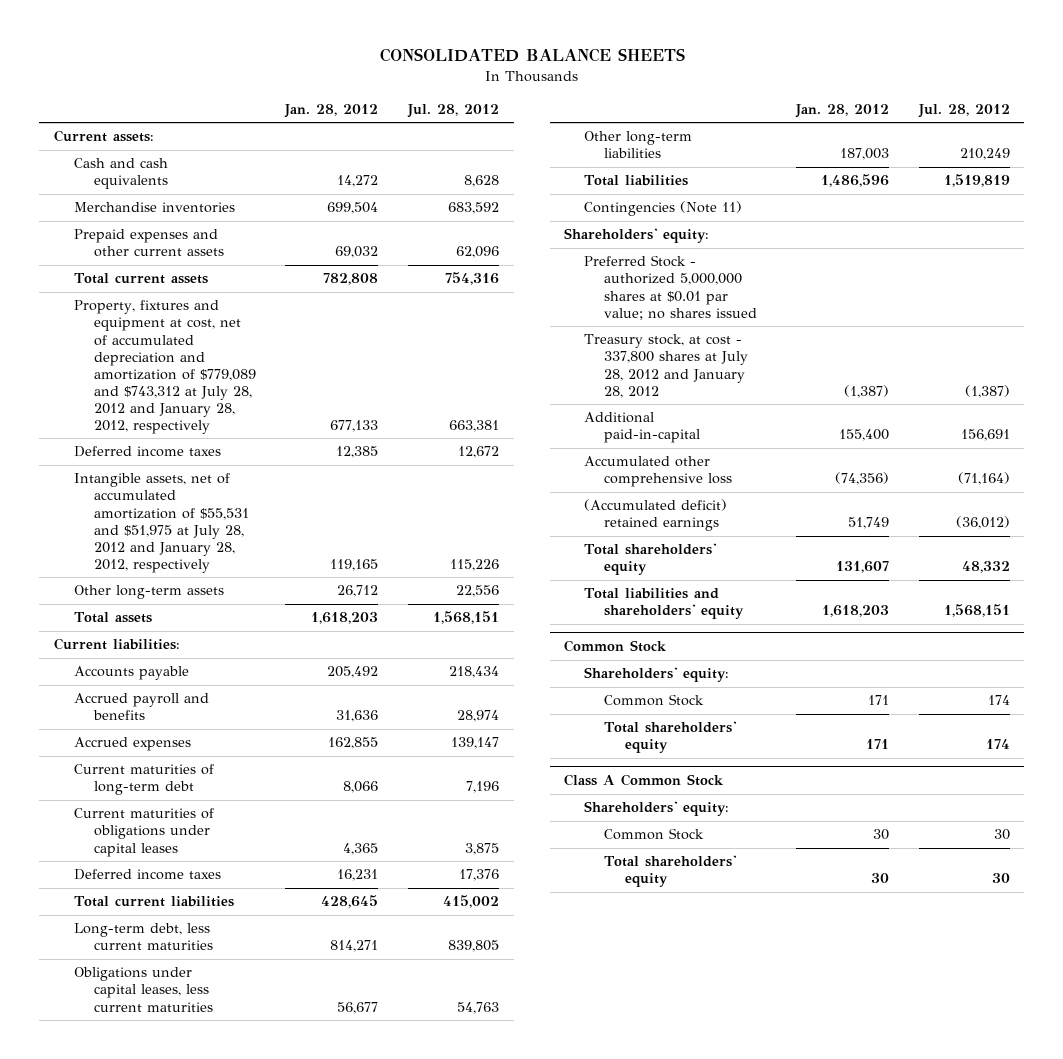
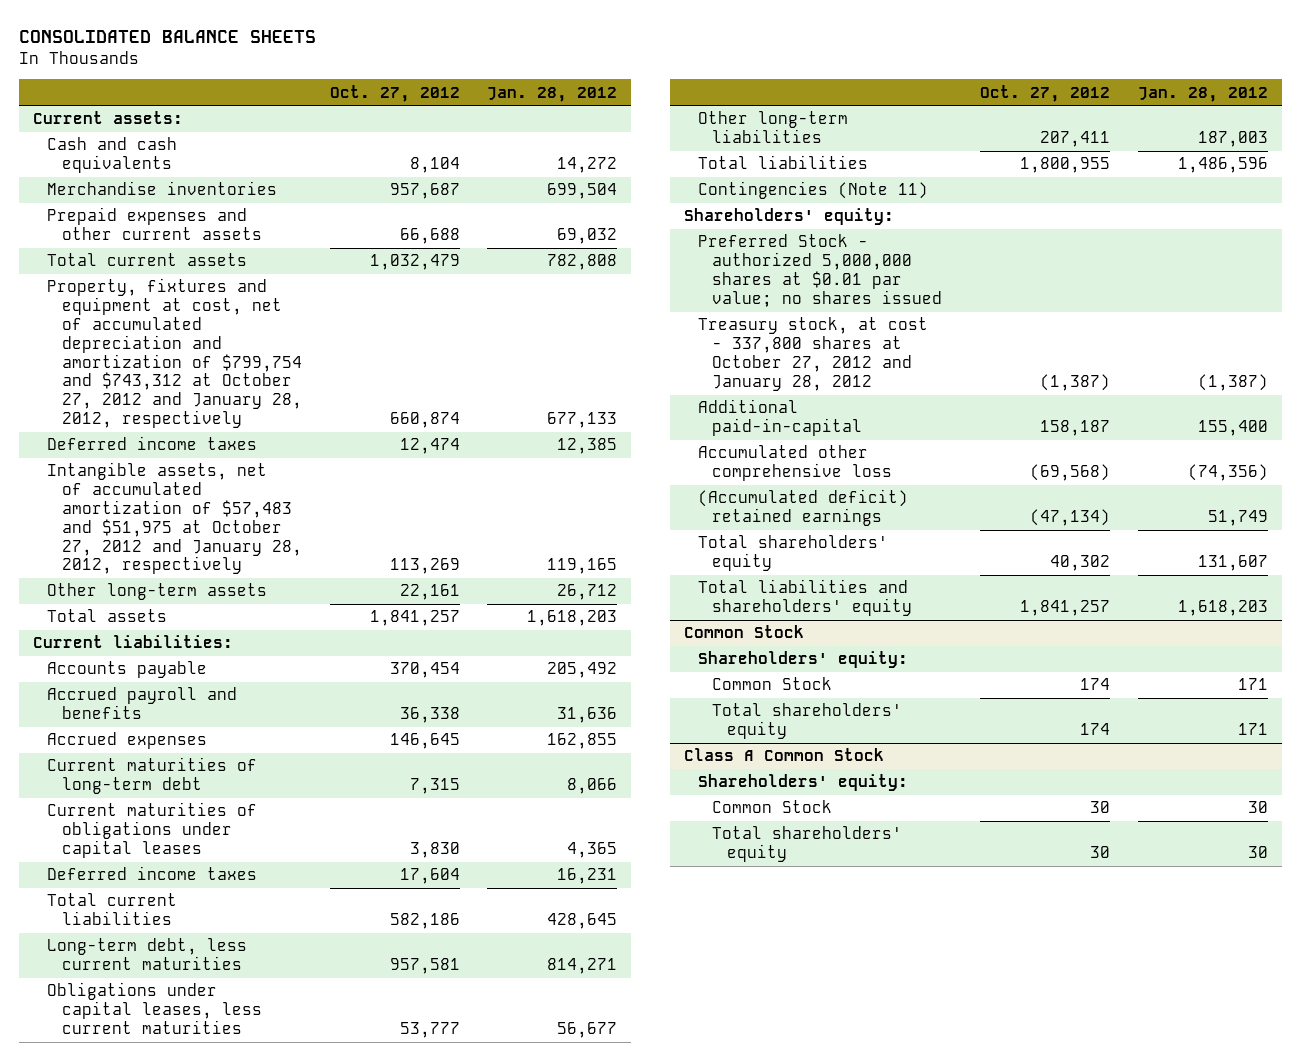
[406,103,499,118] Jul. 28, 2012 -> none
none -> [329,84,460,102] Oct. 27, 2012
[73,300,256,434] Property, fixtures and equipment at cost, net of accumulated depreciation and amortization of $779,089 and $743,312 at July 28, 2012 and January 28, 2012, respectively -> [47,278,302,428] Property, fixtures and equipment at cost, net of accumulated depreciation and amortization of $799,754 and $743,312 at October 27, 2012 and January 28, 2012, respectively
[73,473,249,573] Intangible assets, net of accumulated amortization of $55,531 and $51,975 at July 28, 2012 and January 28, 2012, respectively -> [47,462,302,575] Intangible assets, net of accumulated amortization of $57,483 and $51,975 at October 27, 2012 and January 28, 2012, respectively
[584,334,749,398] Treasury stock, at cost - 337,800 shares at July 28, 2012 and January 28, 2012 -> [697,317,928,391] Treasury stock, at cost - 337,800 shares at October 27, 2012 and January 28, 2012

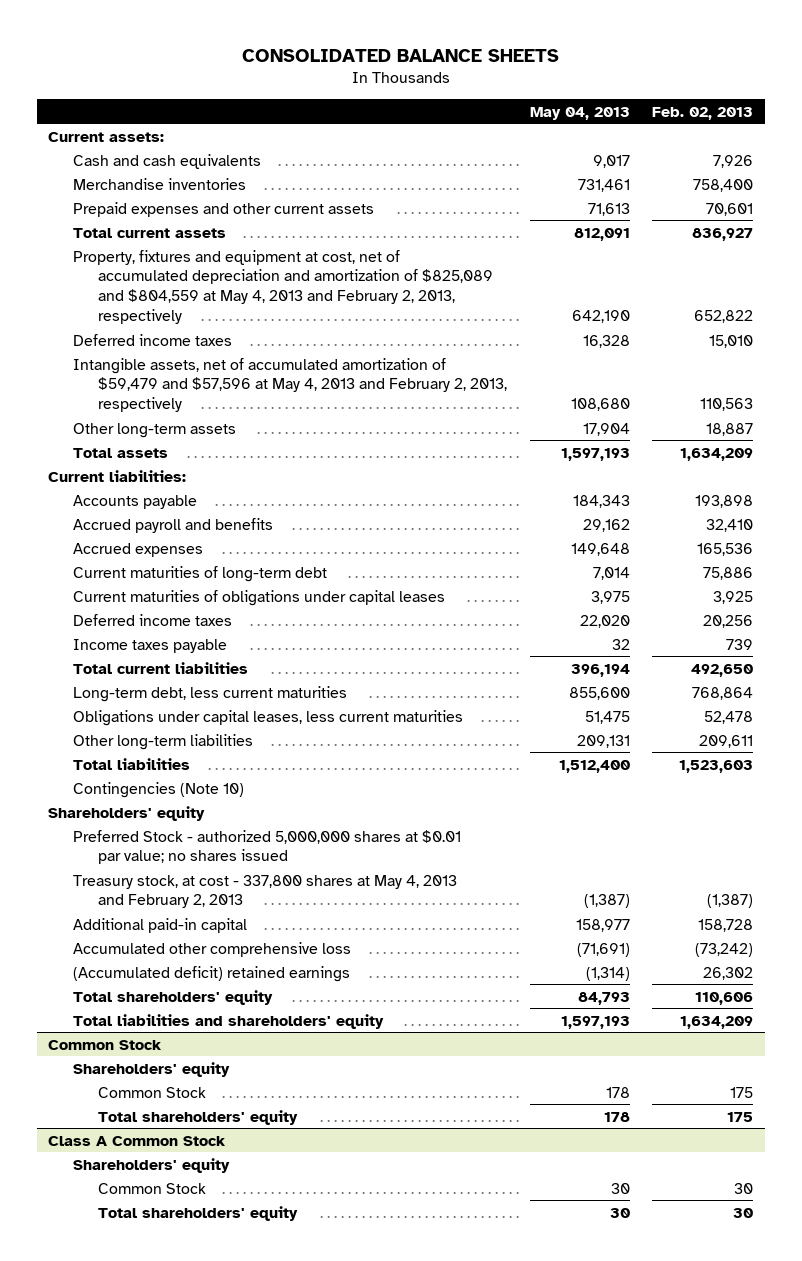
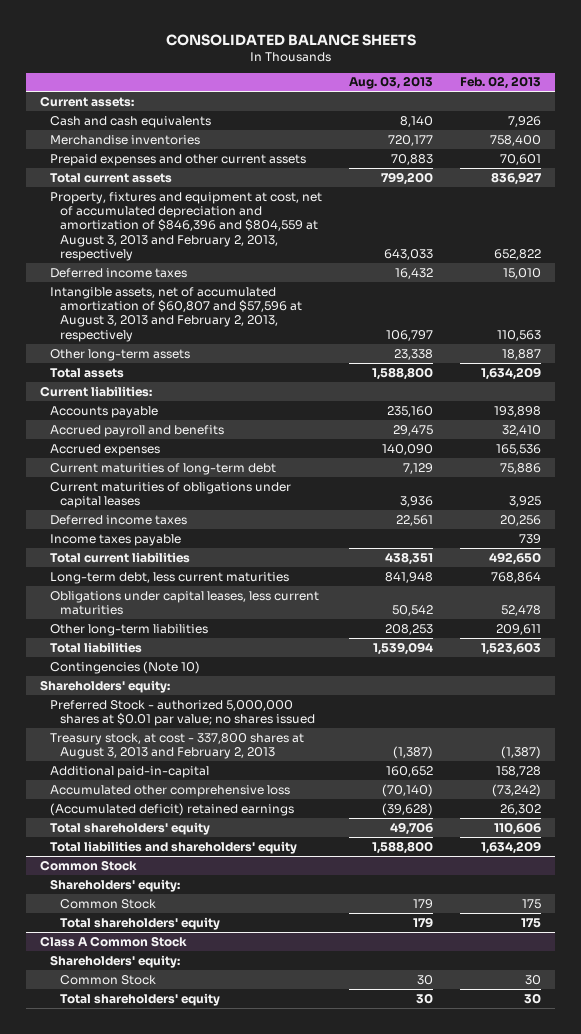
[529,106,630,120] May 04, 2013 -> none
none -> [349,76,434,90] Aug. 03, 2013
[73,249,494,325] Property, fixtures and equipment at cost, net of accumulated depreciation and amortization of $825,089 and $804,559 at May 4, 2013 and February 2, 2013, respectively -> [50,191,323,261] Property, fixtures and equipment at cost, net of accumulated depreciation and amortization of $846,396 and $804,559 at August 3, 2013 and February 2, 2013, respectively
[73,357,508,413] Intangible assets, net of accumulated amortization of $59,479 and $57,596 at May 4, 2013 and February 2, 2013, respectively -> [50,286,303,342] Intangible assets, net of accumulated amortization of $60,807 and $57,596 at August 3, 2013 and February 2, 2013, respectively
[48,805,206,821] Shareholders' equity -> [39,679,170,693] Shareholders' equity:
[73,874,458,909] Treasury stock, at cost - 337,800 shares at May 4, 2013 and February 2, 2013 -> [50,732,305,759] Treasury stock, at cost - 337,800 shares at August 3, 2013 and February 2, 2013
[73,917,248,933] Additional paid-in capital -> [50,765,210,778] Additional paid-in-capital
[73,1061,231,1077] Shareholders' equity -> [50,878,181,892] Shareholders' equity:
[73,1157,231,1173] Shareholders' equity -> [50,954,181,968] Shareholders' equity:

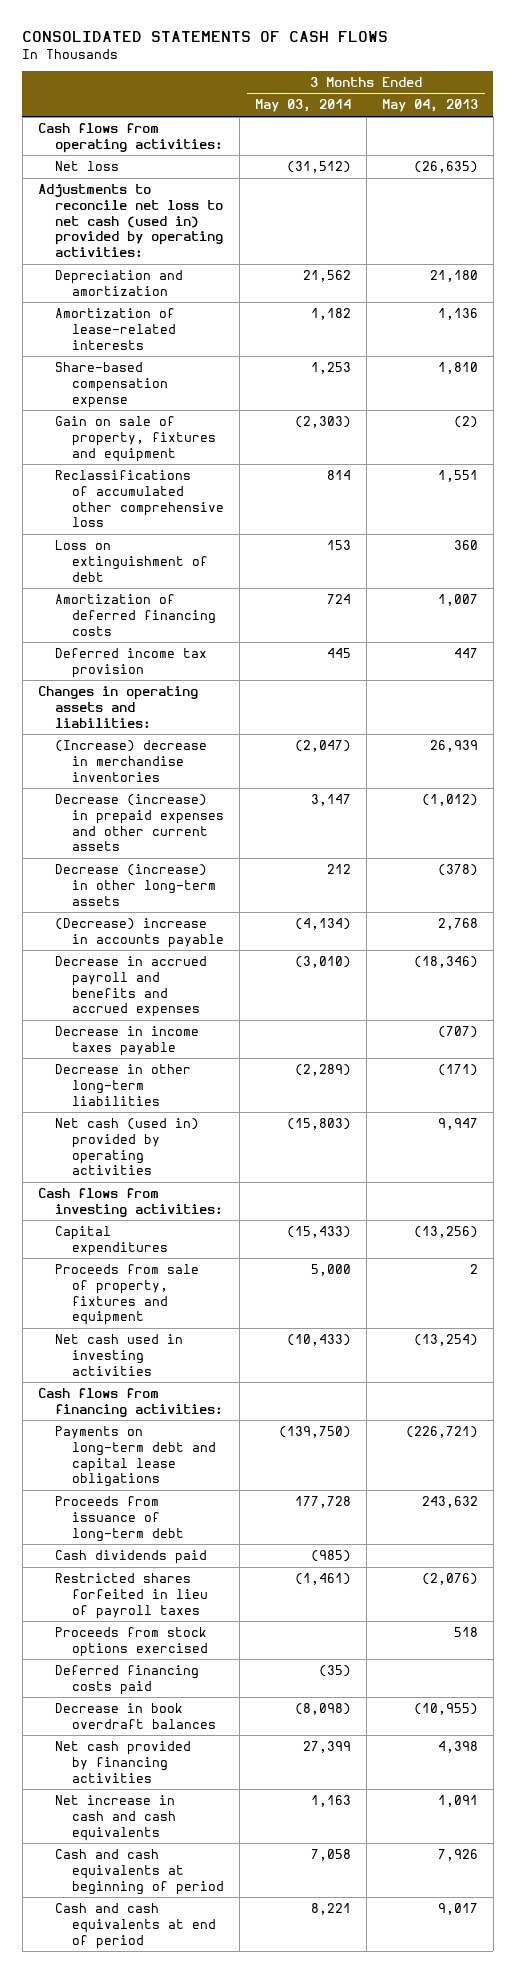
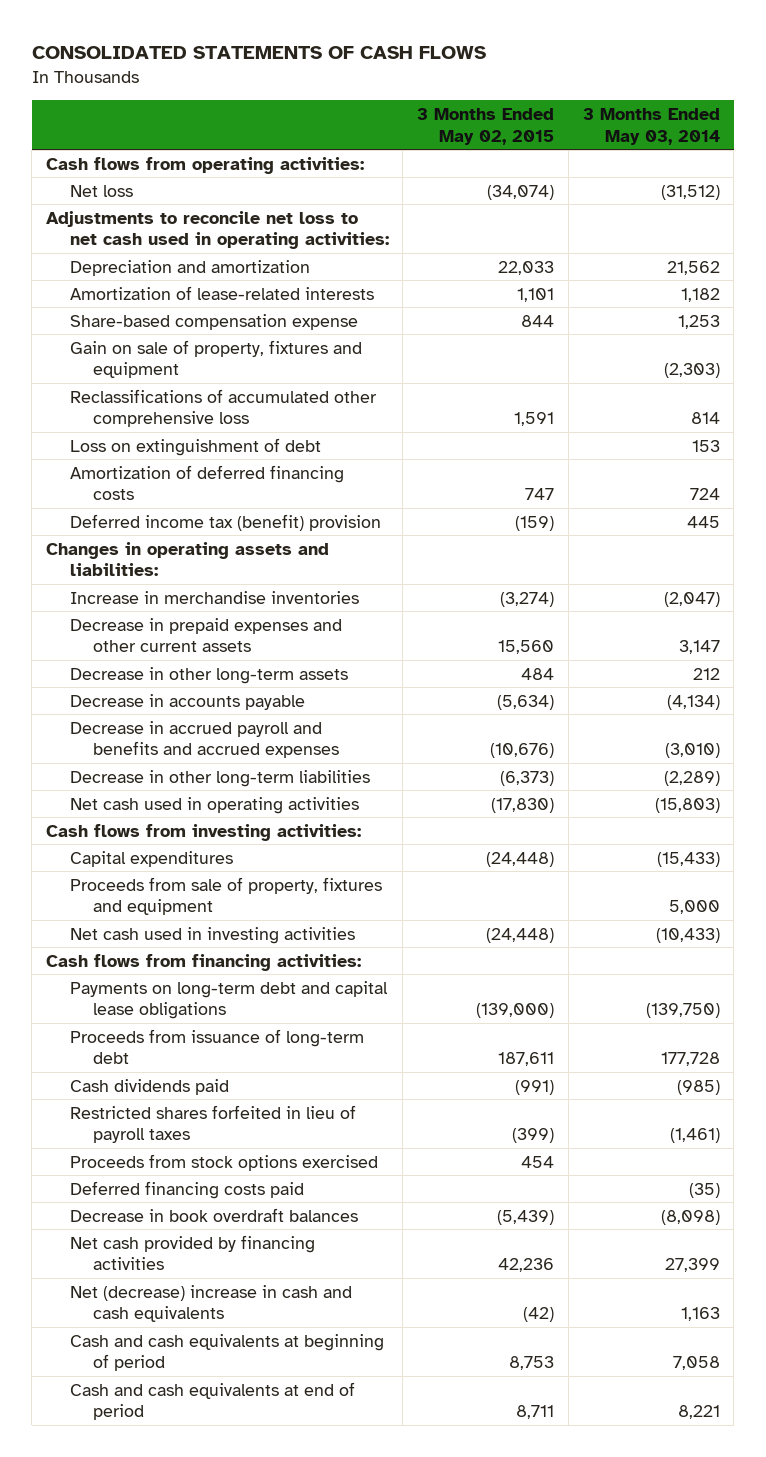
[381,99,478,113] May 04, 2013 -> none
none -> [417,107,555,145] 3 Months Ended May 02, 2015
[37,183,223,258] Adjustments to reconcile net loss to net cash (used in) provided by operating activities: -> [46,210,389,250] Adjustments to reconcile net loss to net cash used in operating activities:
[54,647,207,678] Deferred income tax provision -> [69,513,381,531] Deferred income tax (benefit) provision
[54,739,207,782] (Increase) decrease in merchandise inventories -> [69,590,359,604] Increase in merchandise inventories
[54,793,224,852] Decrease (increase) in prepaid expenses and other current assets -> [69,617,342,653] Decrease in prepaid expenses and other current assets
[54,863,216,906] Decrease (increase) in other long-term assets -> [69,666,348,684] Decrease in other long-term assets
[54,917,224,948] (Decrease) increase in accounts payable -> [69,693,305,710] Decrease in accounts payable
[54,1025,199,1056] Decrease in income taxes payable -> none
[54,1117,199,1176] Net cash (used in) provided by operating activities -> [69,796,359,814] Net cash used in operating activities
[54,1794,176,1841] Net increase in cash and cash equivalents -> [69,1284,352,1323] Net (decrease) increase in cash and cash equivalents

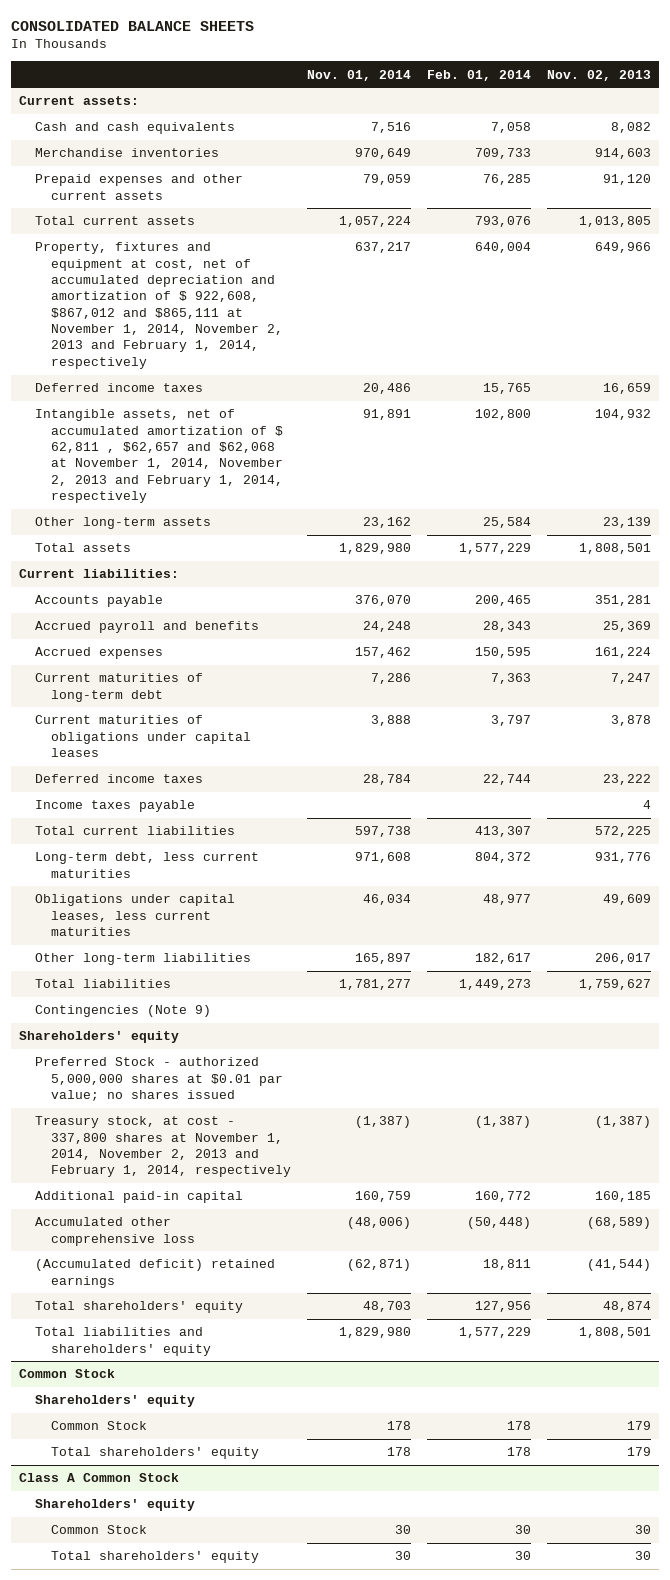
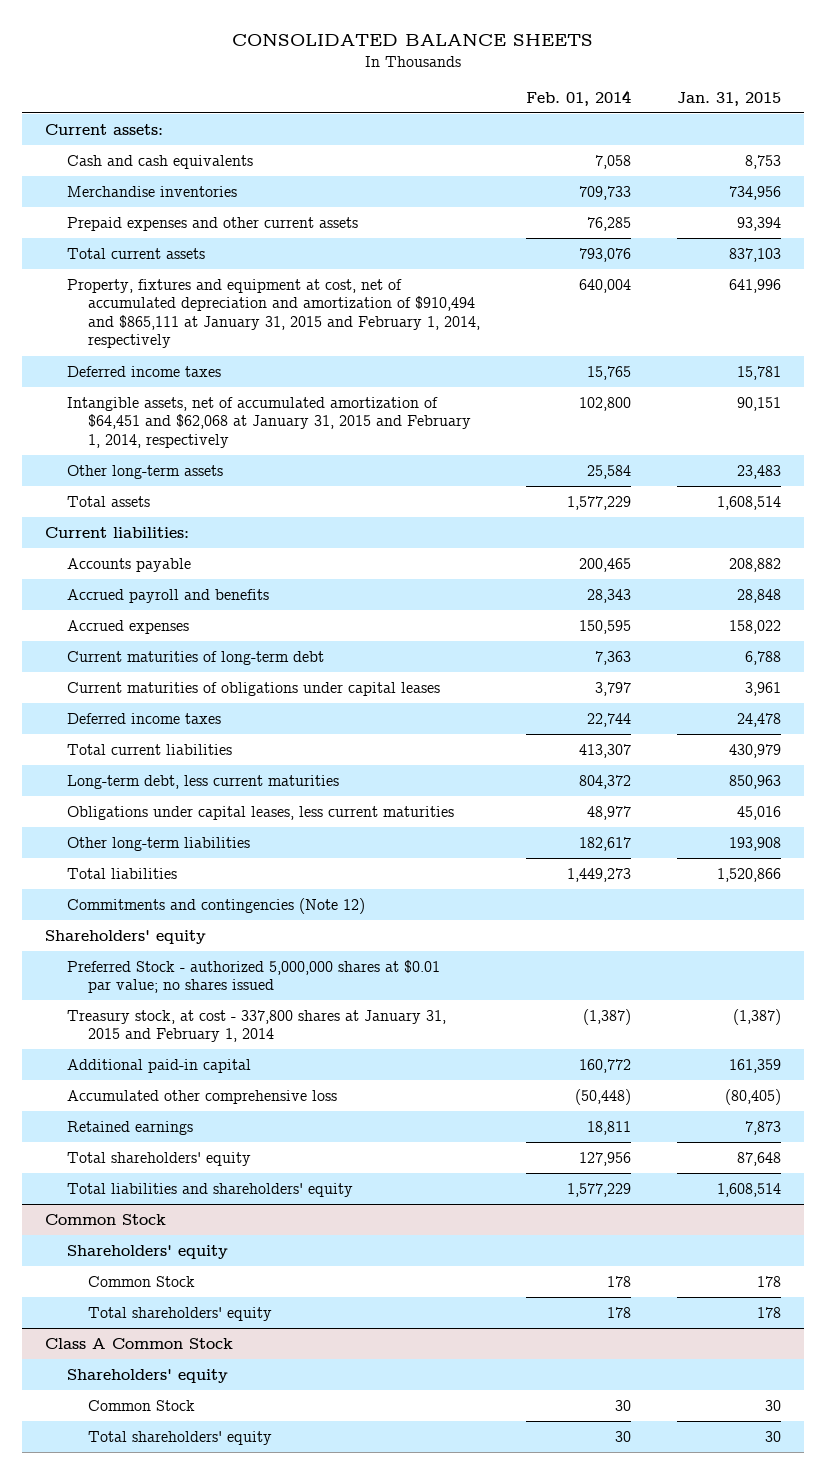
[307,69,412,81] Nov. 01, 2014 -> none
[547,69,652,81] Nov. 02, 2013 -> none
none -> [676,91,781,106] Jan. 31, 2015
[35,242,284,369] Property, fixtures and equipment at cost, net of accumulated depreciation and amortization of $ 922,608, $867,012 and $865,111 at November 1, 2014, November 2, 2013 and February 1, 2014, respectively -> [66,278,481,349] Property, fixtures and equipment at cost, net of accumulated depreciation and amortization of $910,494 and $865,111 at January 31, 2015 and February 1, 2014, respectively
[35,409,284,504] Intangible assets, net of accumulated amortization of $ 62,811 , $62,657 and $62,068 at November 1, 2014, November 2, 2013 and February 1, 2014, respectively -> [66,396,472,448] Intangible assets, net of accumulated amortization of $64,451 and $62,068 at January 31, 2015 and February 1, 2014, respectively
[35,800,196,813] Income taxes payable -> none
[35,1005,212,1018] Contingencies (Note 9) -> [66,897,365,914] Commitments and contingencies (Note 12)
[35,1116,292,1178] Treasury stock, at cost - 337,800 shares at November 1, 2014, November 2, 2013 and February 1, 2014, respectively -> [66,1009,446,1043] Treasury stock, at cost - 337,800 shares at January 31, 2015 and February 1, 2014
[35,1259,276,1288] (Accumulated deficit) retained earnings -> [66,1120,193,1135] Retained earnings

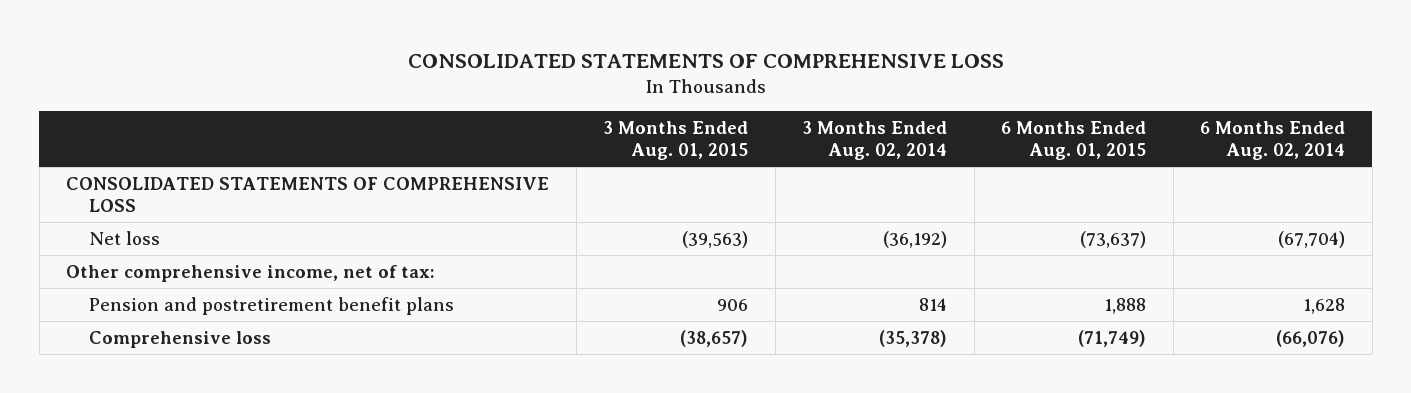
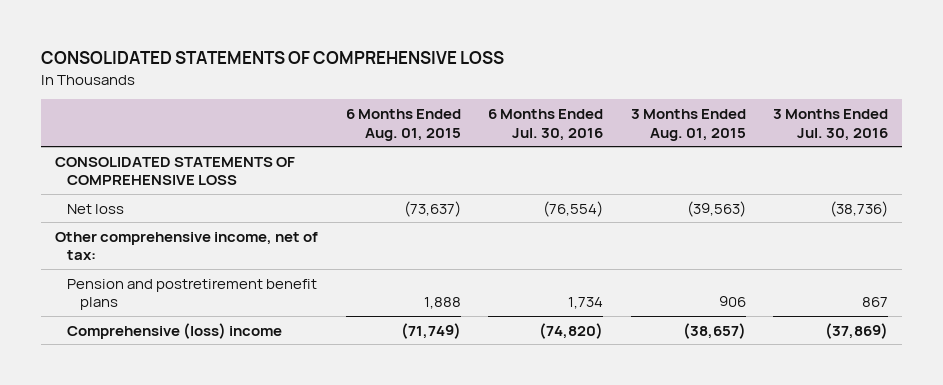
[802,120,948,161] 3 Months Ended Aug. 02, 2014 -> none
[1200,120,1346,161] 6 Months Ended Aug. 02, 2014 -> none
none -> [488,108,604,141] 6 Months Ended Jul. 30, 2016
none -> [773,108,889,141] 3 Months Ended Jul. 30, 2016
[88,330,271,348] Comprehensive loss -> [67,322,283,339] Comprehensive (loss) income

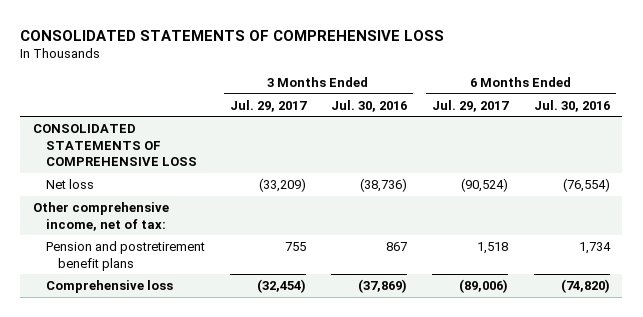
[345,108,461,141] 6 Months Ended Aug. 01, 2015 -> none
[630,108,746,141] 3 Months Ended Aug. 01, 2015 -> none
none -> [229,99,307,112] Jul. 29, 2017
none -> [432,99,510,112] Jul. 29, 2017
[67,322,283,339] Comprehensive (loss) income -> [45,279,173,293] Comprehensive loss

